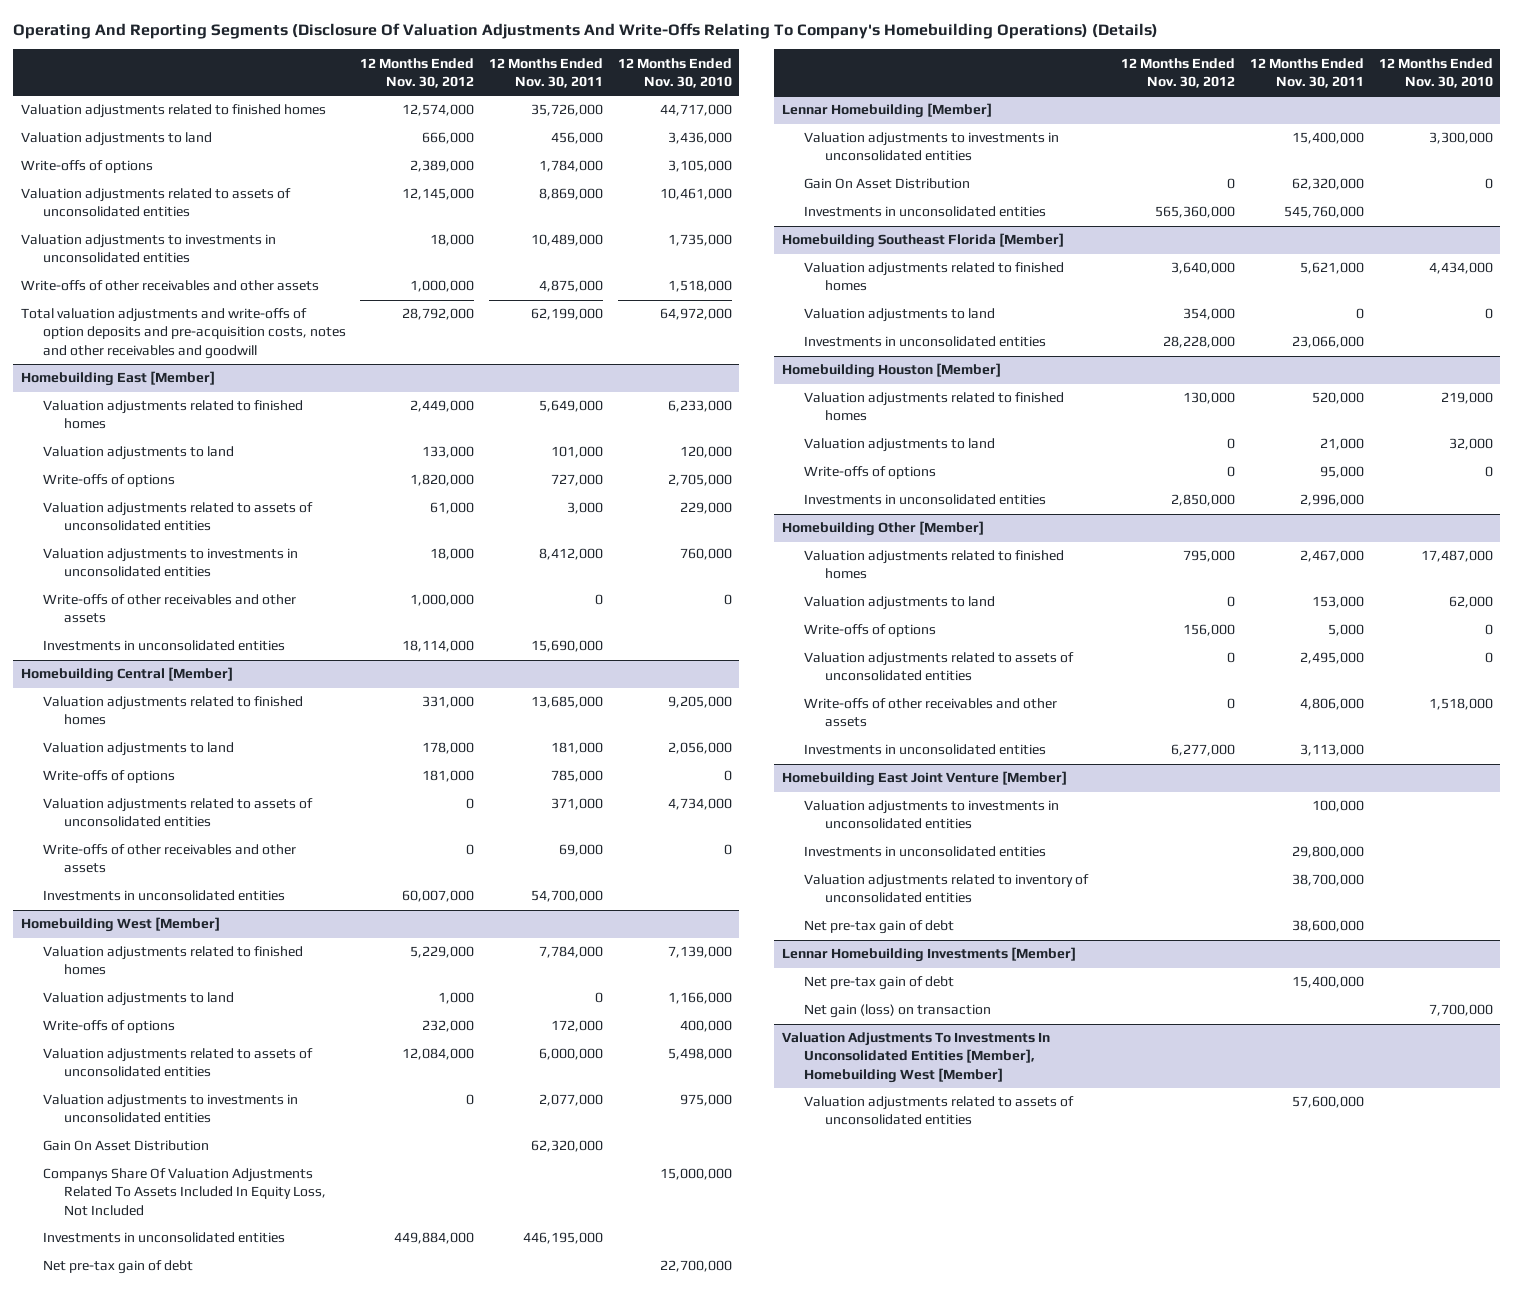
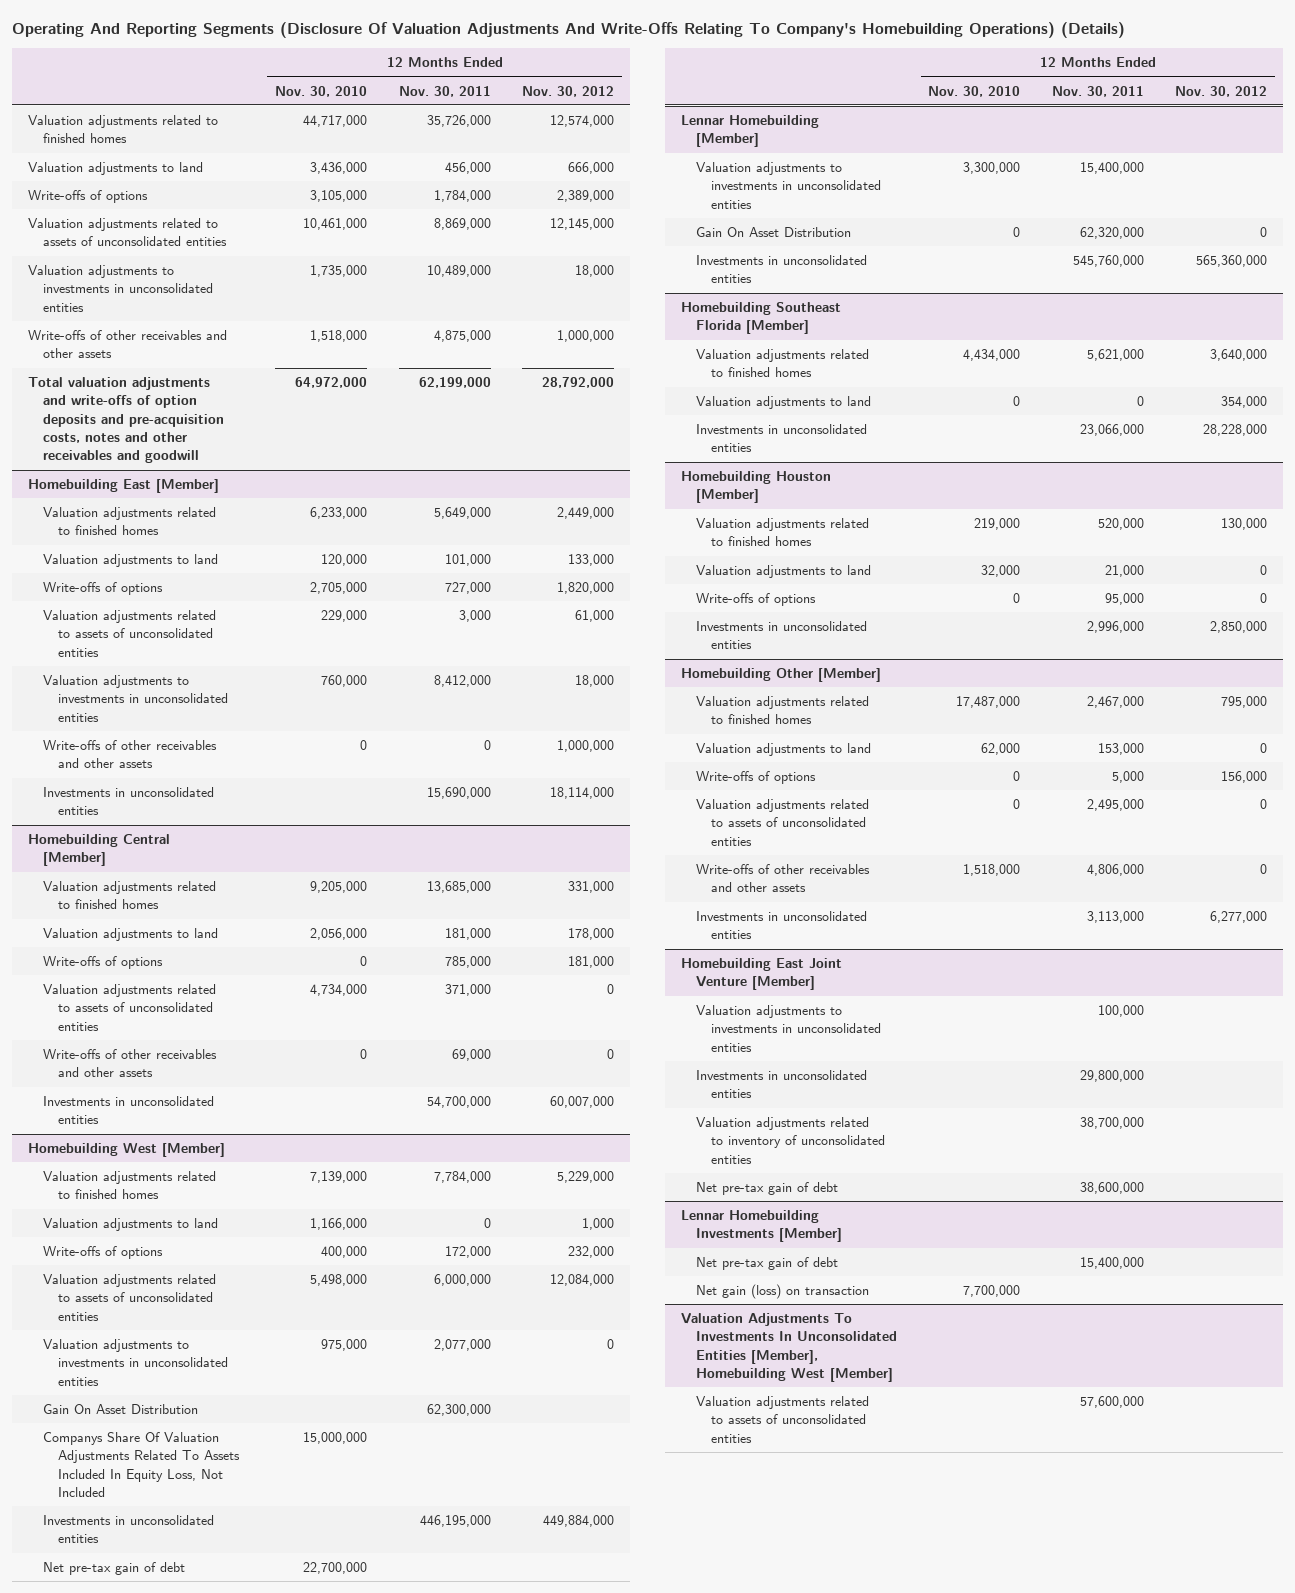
[531,1140,604,1153] 62,320,000 -> [426,1404,491,1417] 62,300,000

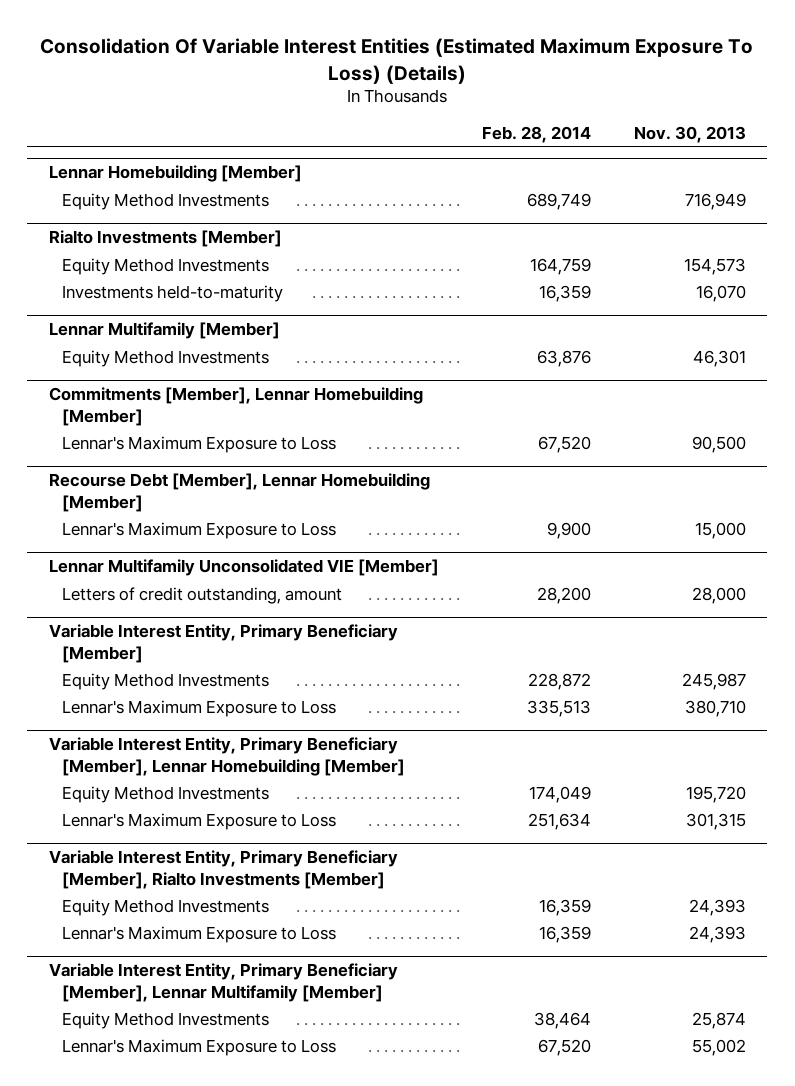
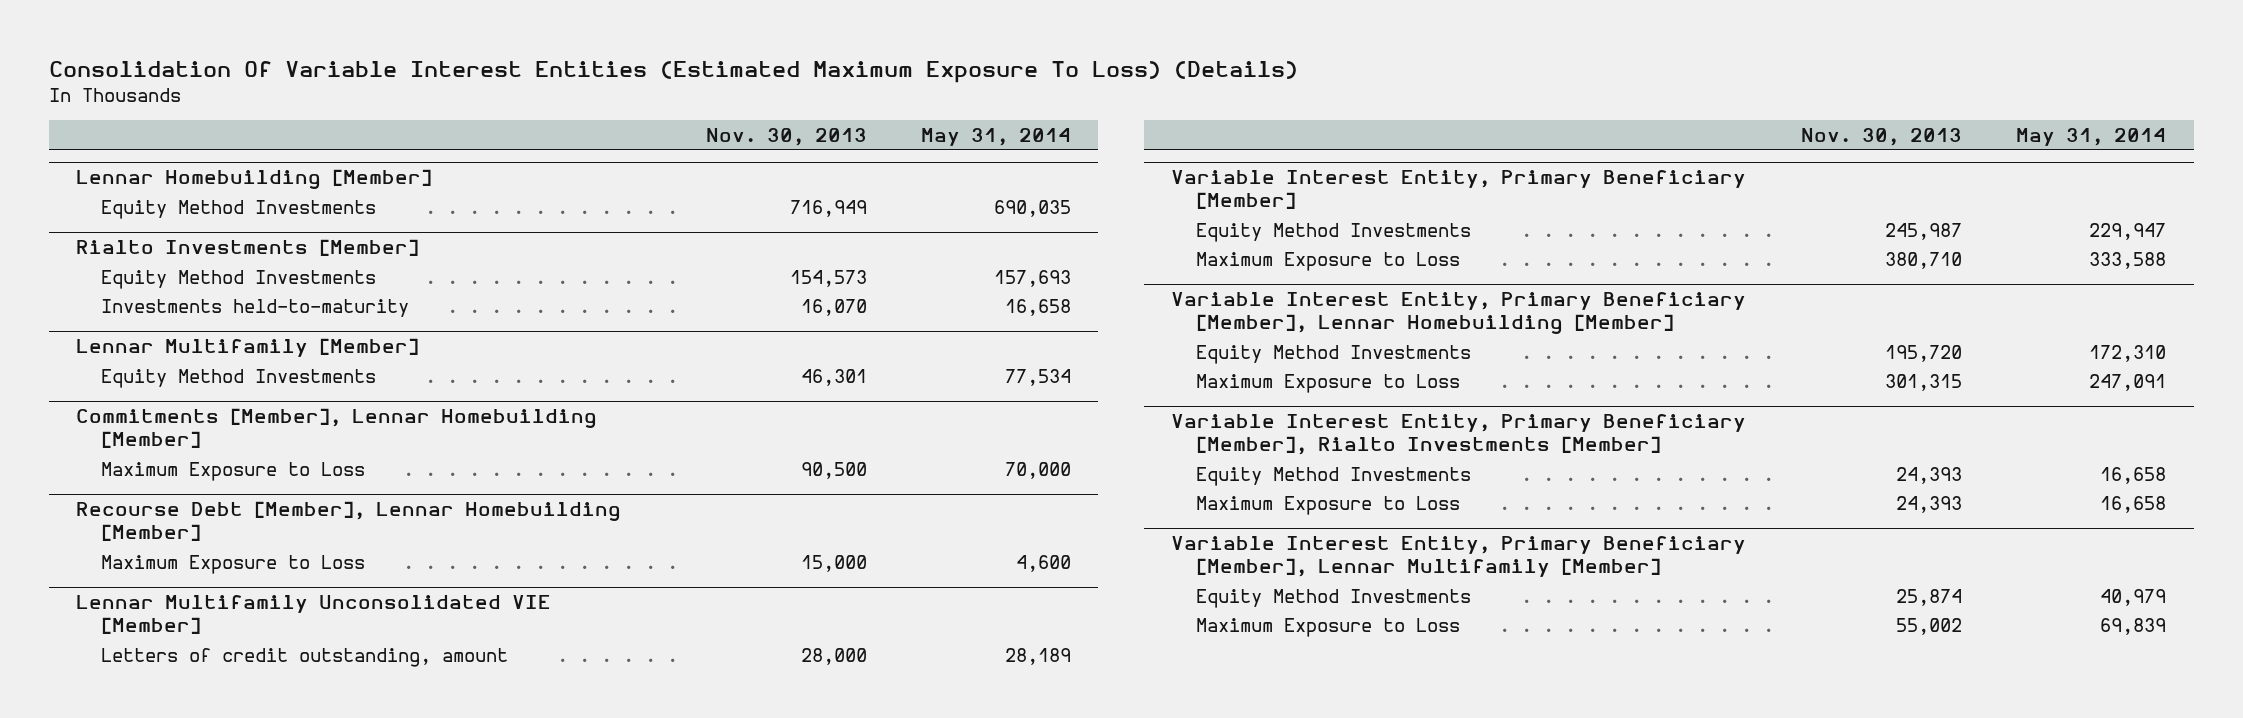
[481,125,591,143] Feb. 28, 2014 -> none
none -> [921,128,1072,147] May 31, 2014
[61,435,336,453] Lennar's Maximum Exposure to Loss -> [101,461,366,481] Maximum Exposure to Loss
[61,521,336,539] Lennar's Maximum Exposure to Loss -> [101,554,366,574] Maximum Exposure to Loss
[61,699,336,717] Lennar's Maximum Exposure to Loss -> [1196,251,1461,271] Maximum Exposure to Loss
[61,812,336,830] Lennar's Maximum Exposure to Loss -> [1196,373,1461,393] Maximum Exposure to Loss
[61,925,336,943] Lennar's Maximum Exposure to Loss -> [1196,495,1461,515] Maximum Exposure to Loss
[61,1038,336,1056] Lennar's Maximum Exposure to Loss -> [1196,617,1461,637] Maximum Exposure to Loss

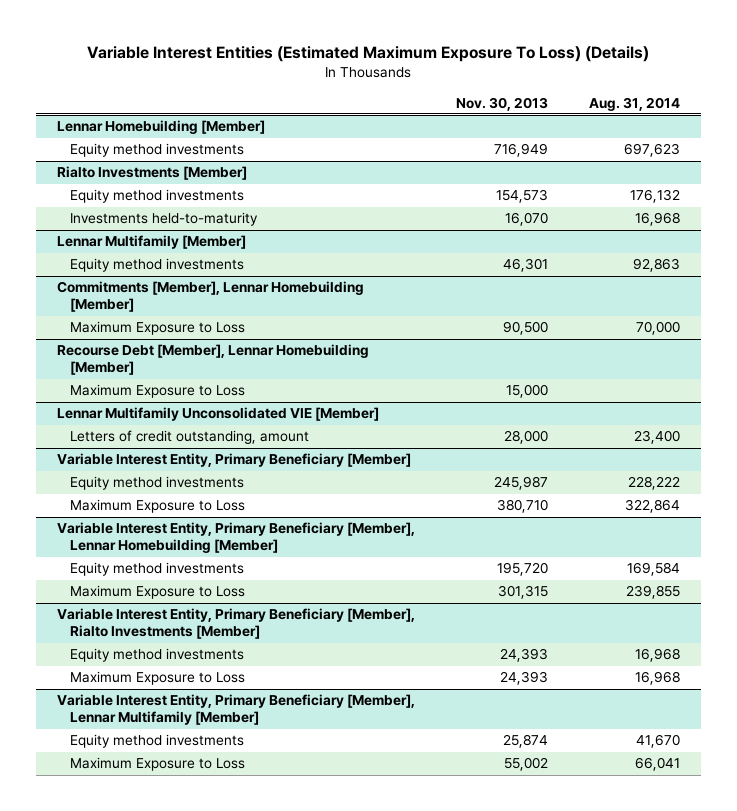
[48,61,1298,84] Consolidation Of Variable Interest Entities (Estimated Maximum Exposure To Loss) (Details) -> [87,45,650,62] Variable Interest Entities (Estimated Maximum Exposure To Loss) (Details)
[921,128,1072,147] May 31, 2014 -> none
none -> [589,96,681,111] Aug. 31, 2014
[101,199,377,219] Equity Method Investments -> [69,143,244,158] Equity method investments
[101,269,377,289] Equity Method Investments -> [69,189,244,204] Equity method investments
[101,368,377,388] Equity Method Investments -> [69,258,244,273] Equity method investments
[1196,222,1472,242] Equity Method Investments -> [69,476,244,491] Equity method investments
[1196,344,1472,364] Equity Method Investments -> [69,562,244,577] Equity method investments
[1196,466,1472,486] Equity Method Investments -> [69,648,244,663] Equity method investments
[1196,588,1472,608] Equity Method Investments -> [69,734,244,749] Equity method investments

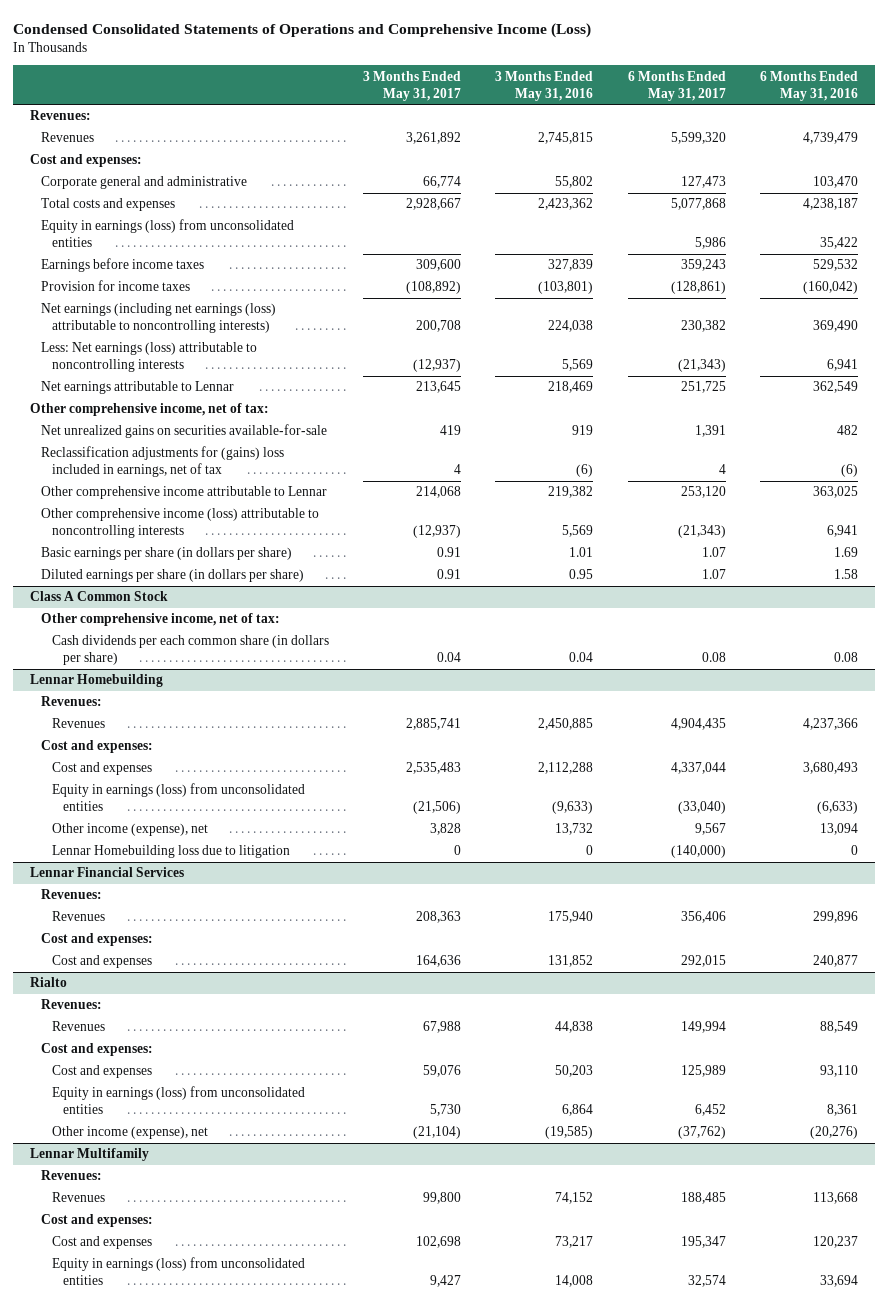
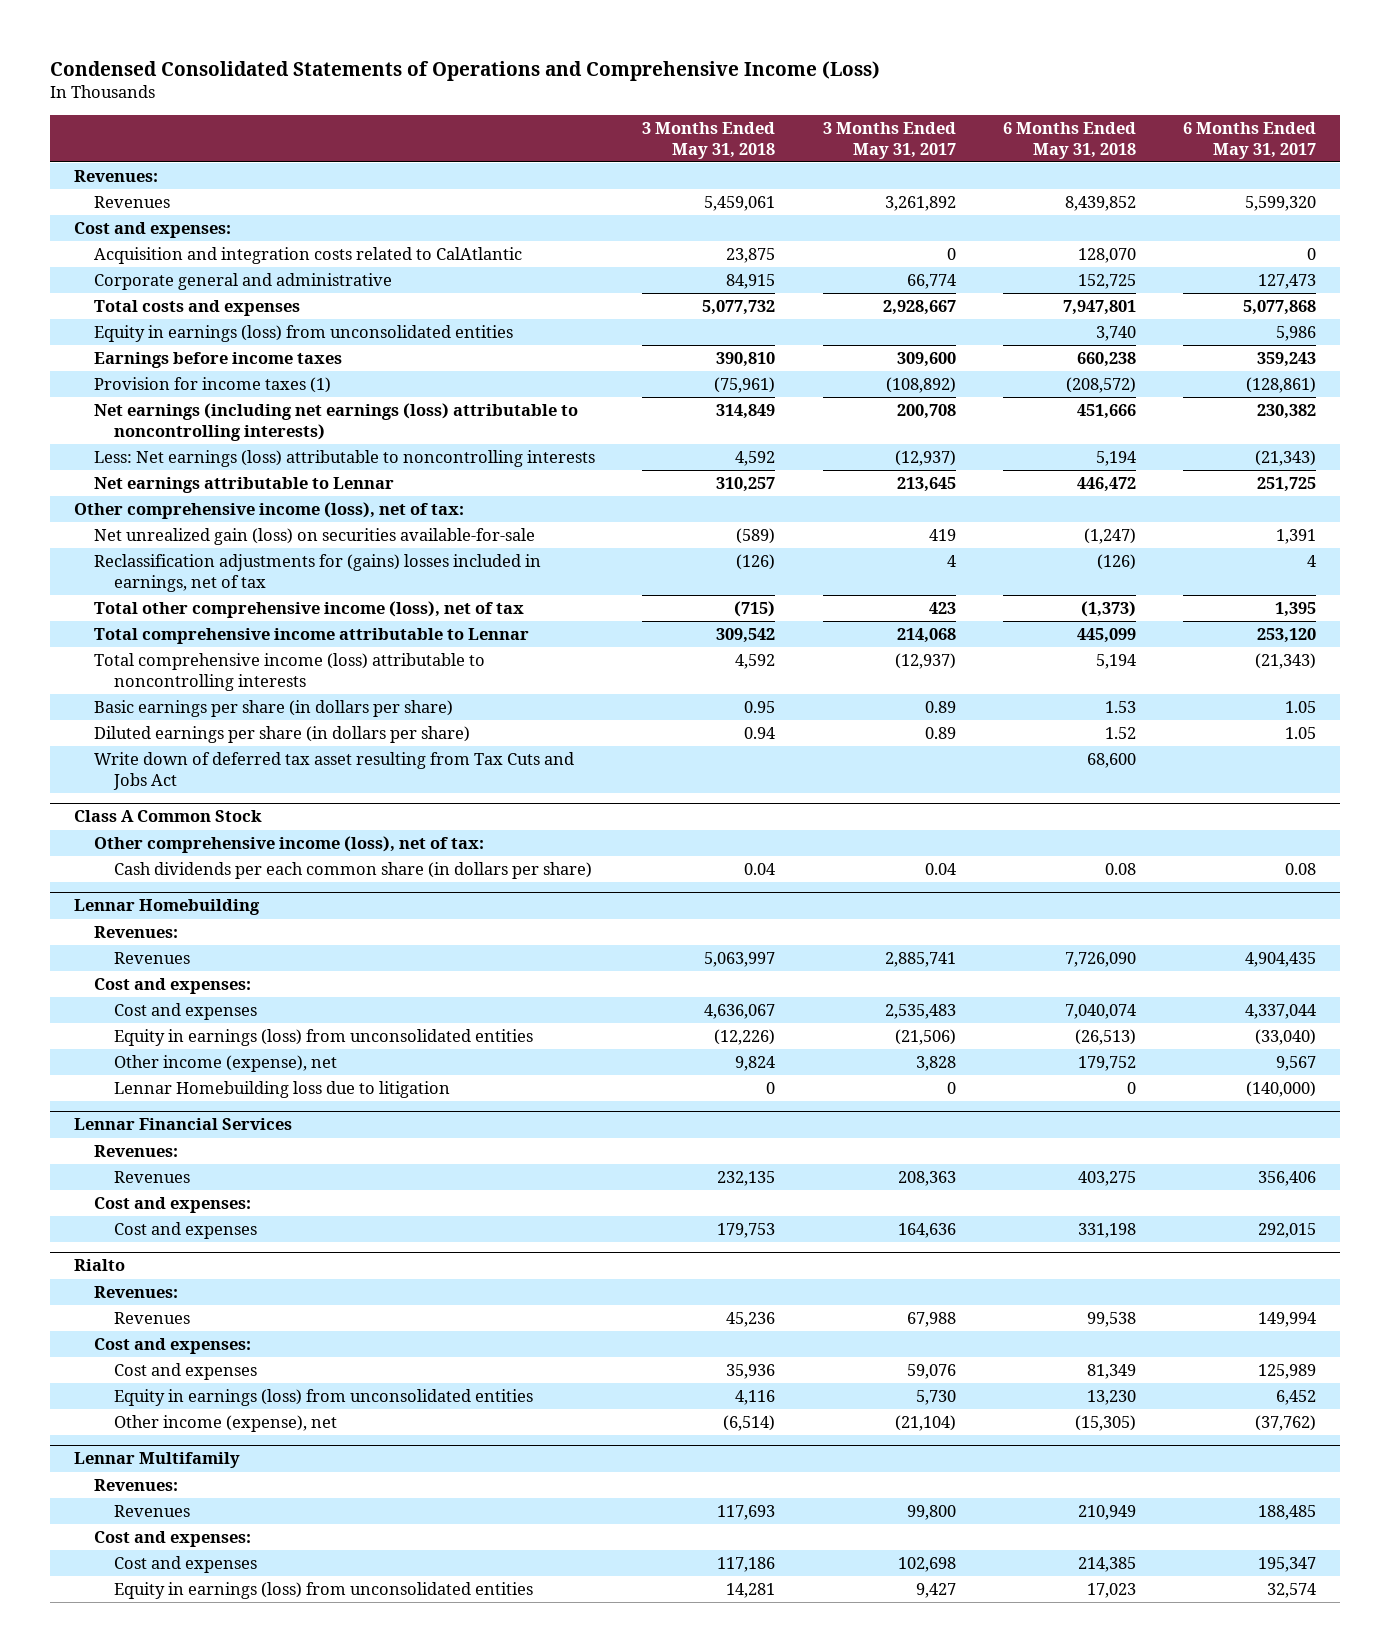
[495,70,594,101] 3 Months Ended May 31, 2016 -> none
[759,70,858,101] 6 Months Ended May 31, 2016 -> none
none -> [642,122,776,159] 3 Months Ended May 31, 2018
none -> [1003,122,1137,159] 6 Months Ended May 31, 2018
none -> [94,247,523,265] Acquisition and integration costs related to CalAtlantic
[41,280,191,292] Provision for income taxes -> [94,377,332,394] Provision for income taxes (1)
[30,403,270,417] Other comprehensive income, net of tax: -> [73,502,464,520] Other comprehensive income (loss), net of tax:
[41,424,328,439] Net unrealized gains on securities available-for-sale -> [94,528,536,546] Net unrealized gain (loss) on securities available-for-sale
[41,446,285,478] Reclassification adjustments for (gains) loss included in earnings, net of tax -> [94,554,542,592] Reclassification adjustments for (gains) losses included in earnings, net of tax
none -> [94,601,525,619] Total other comprehensive income (loss), net of tax
[41,486,328,500] Other comprehensive income attributable to Lennar -> [94,628,530,645] Total comprehensive income attributable to Lennar
[41,508,320,539] Other comprehensive income (loss) attributable to noncontrolling interests -> [94,653,486,691] Total comprehensive income (loss) attributable to noncontrolling interests
[437,547,462,558] 0.91 -> [924,701,956,714] 0.89
[701,547,726,558] 1.07 -> [1285,701,1317,714] 1.05
[437,569,462,580] 0.91 -> [924,727,956,740] 0.89
[701,569,726,580] 1.07 -> [1285,727,1317,740] 1.05
none -> [94,752,575,790] Write down of deferred tax asset resulting from Tax Cuts and Jobs Act
[41,613,281,627] Other comprehensive income, net of tax: -> [94,836,485,854] Other comprehensive income (loss), net of tax:

